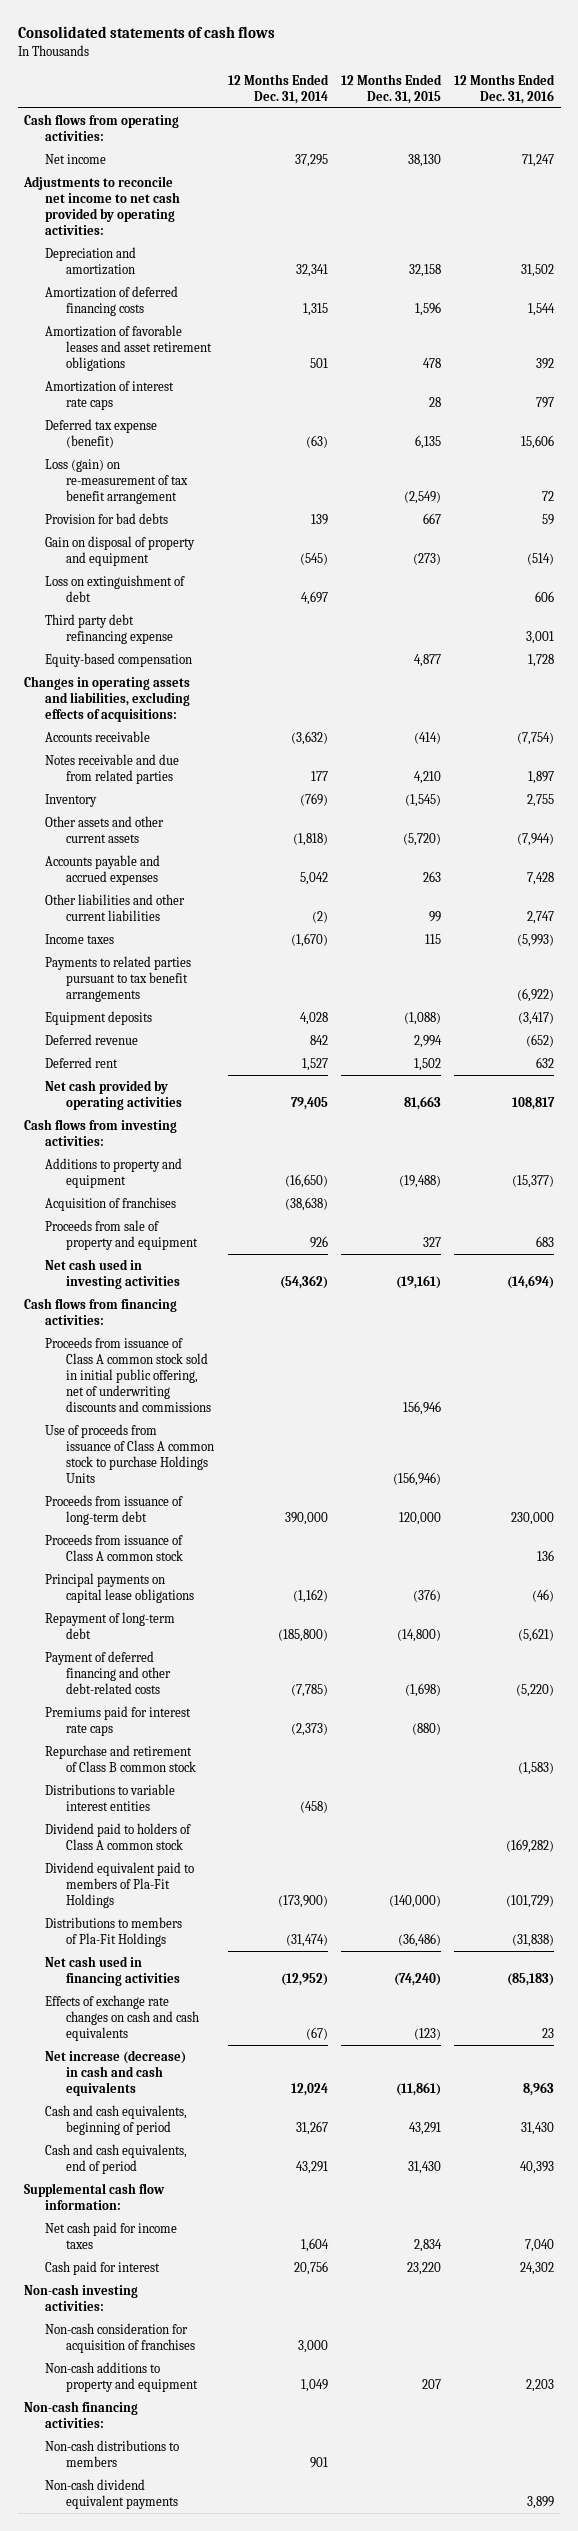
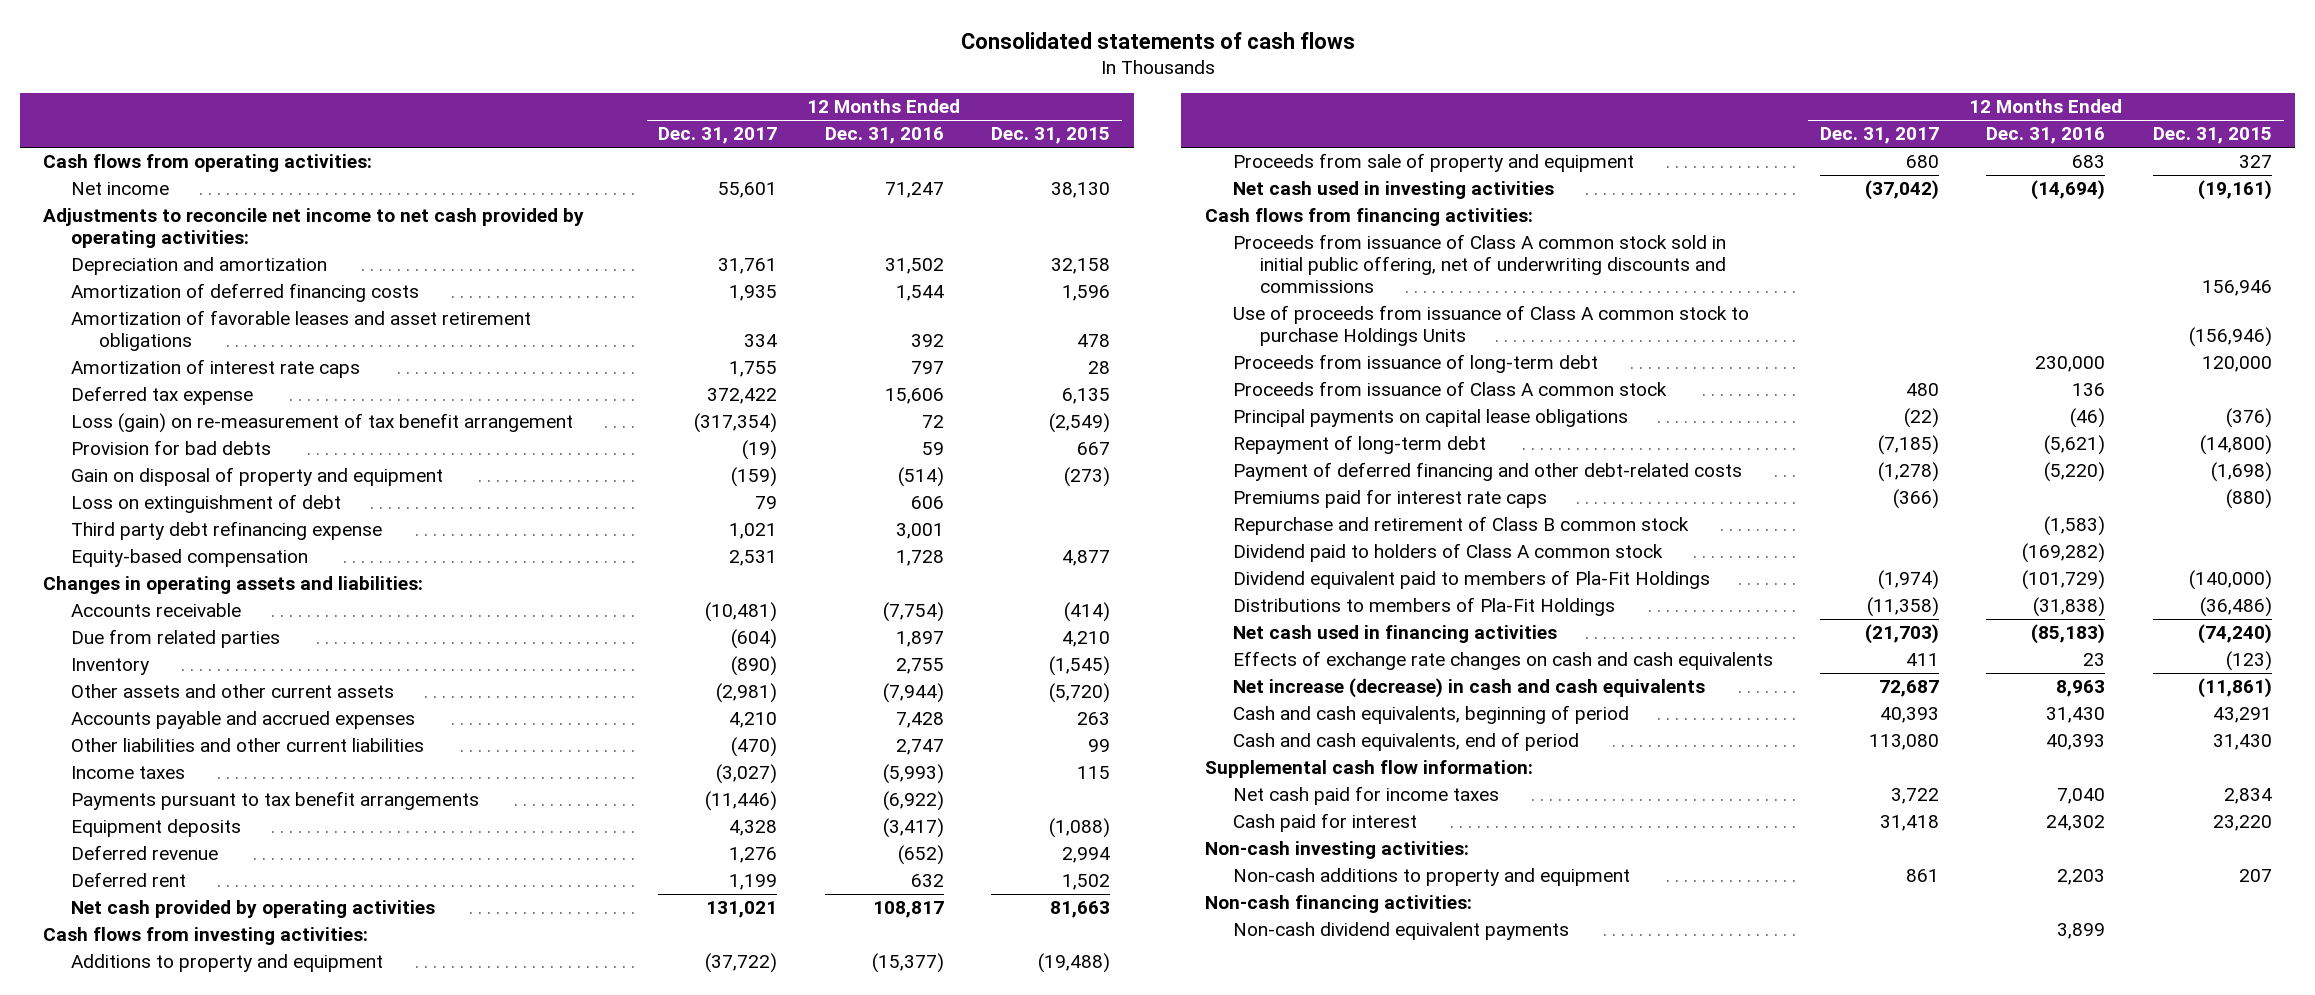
[227,74,329,104] 12 Months Ended Dec. 31, 2014 -> none
none -> [658,127,778,145] Dec. 31, 2017
[45,418,158,448] Deferred tax expense (benefit) -> [70,386,253,406] Deferred tax expense
[24,675,191,722] Changes in operating assets and liabilities, excluding effects of acquisitions: -> [43,576,424,595] Changes in operating assets and liabilities:
[45,753,180,784] Notes receivable and due from related parties -> [70,629,280,649] Due from related parties
[45,955,192,1002] Payments to related parties pursuant to tax benefit arrangements -> [70,791,479,811] Payments pursuant to tax benefit arrangements
[45,1196,177,1211] Acquisition of franchises -> none
[45,1783,176,1811] Distributions to variable interest entities -> none
[45,2322,196,2353] Non-cash consideration for acquisition of franchises -> none
[45,2439,180,2467] Non-cash distributions to members -> none

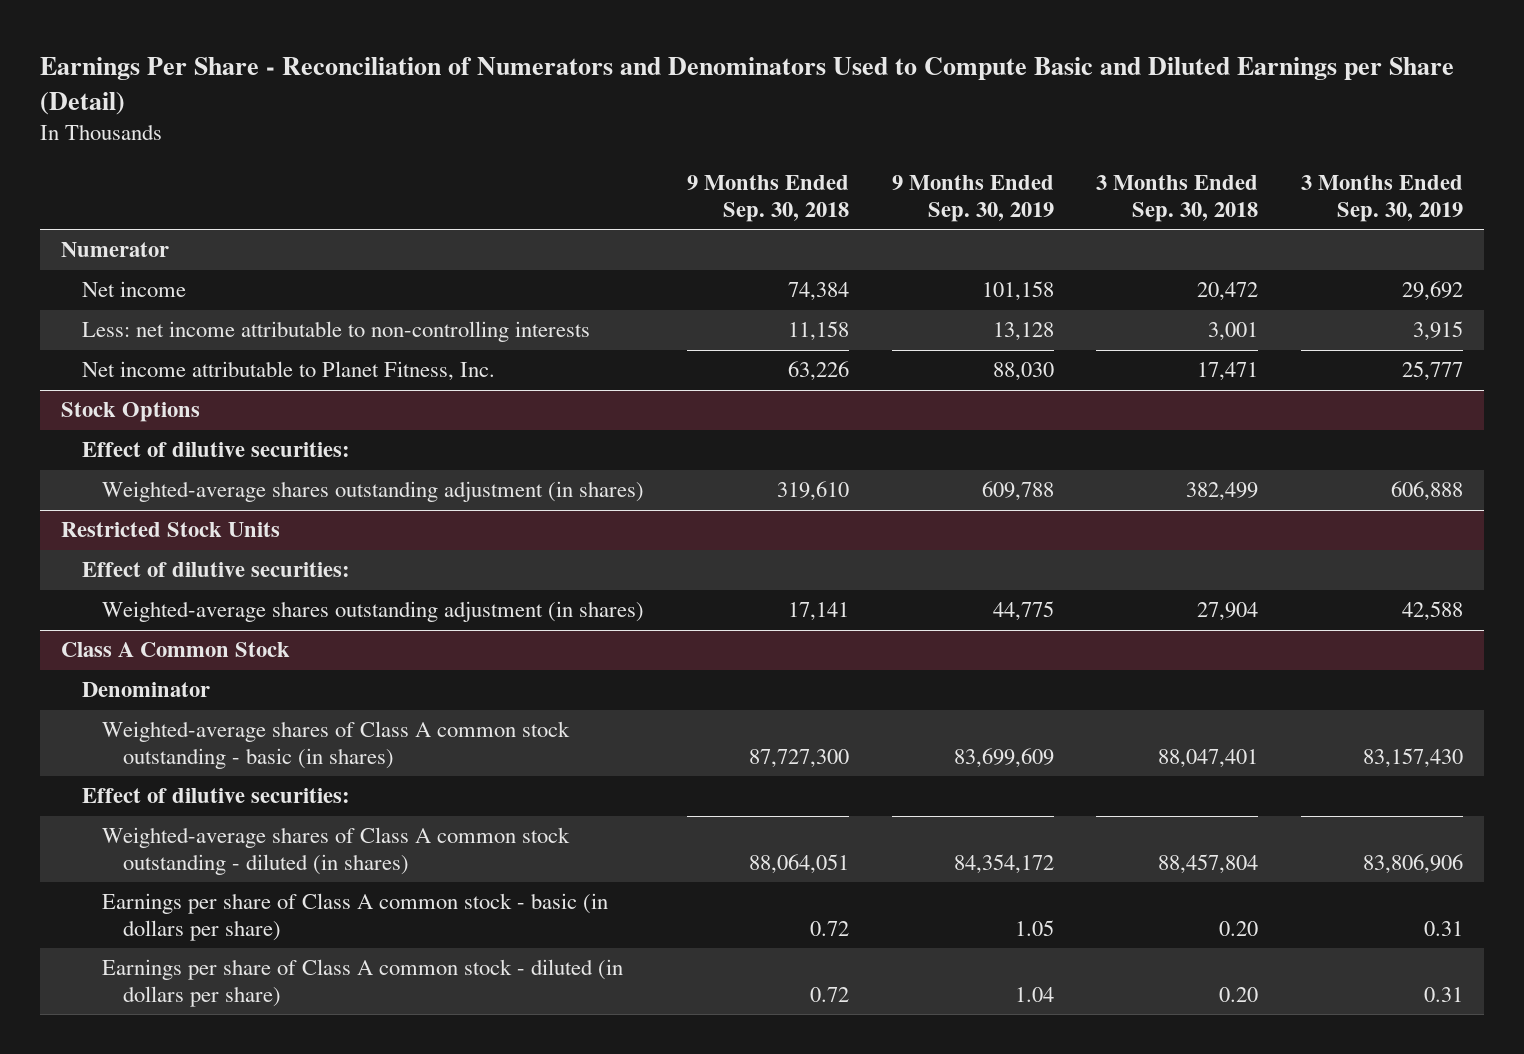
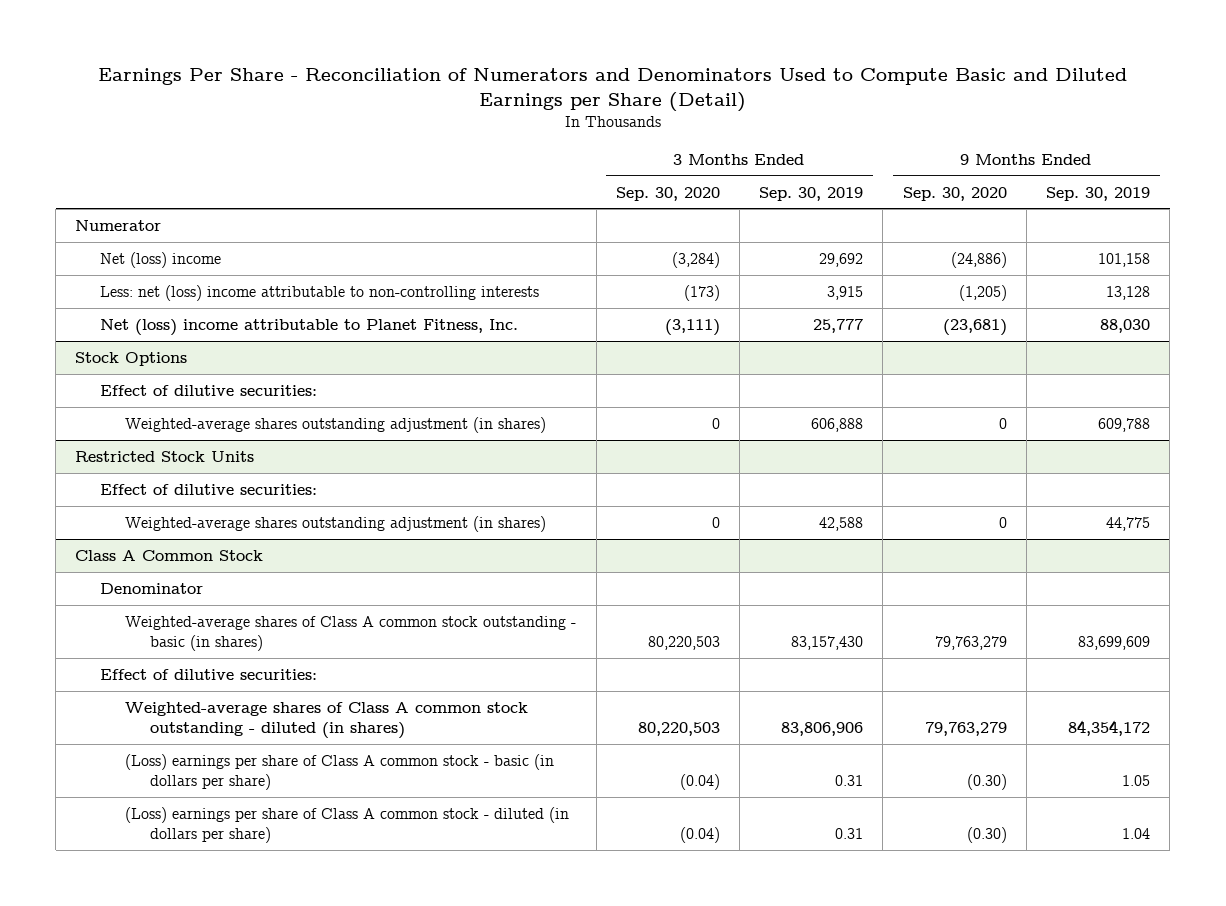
[686,175,849,222] 9 Months Ended Sep. 30, 2018 -> none
[1096,175,1259,222] 3 Months Ended Sep. 30, 2018 -> none
none -> [615,186,720,201] Sep. 30, 2020
none -> [902,186,1007,201] Sep. 30, 2020
[81,281,186,298] Net income -> [100,251,222,268] Net (loss) income
[81,321,590,343] Less: net income attributable to non-controlling interests -> [100,284,540,301] Less: net (loss) income attributable to non-controlling interests
[81,361,495,382] Net income attributable to Planet Fitness, Inc. -> [100,318,519,336] Net (loss) income attributable to Planet Fitness, Inc.
[102,893,609,941] Earnings per share of Class A common stock - basic (in dollars per share) -> [125,753,555,790] (Loss) earnings per share of Class A common stock - basic (in dollars per share)
[102,959,624,1007] Earnings per share of Class A common stock - diluted (in dollars per share) -> [125,806,570,843] (Loss) earnings per share of Class A common stock - diluted (in dollars per share)

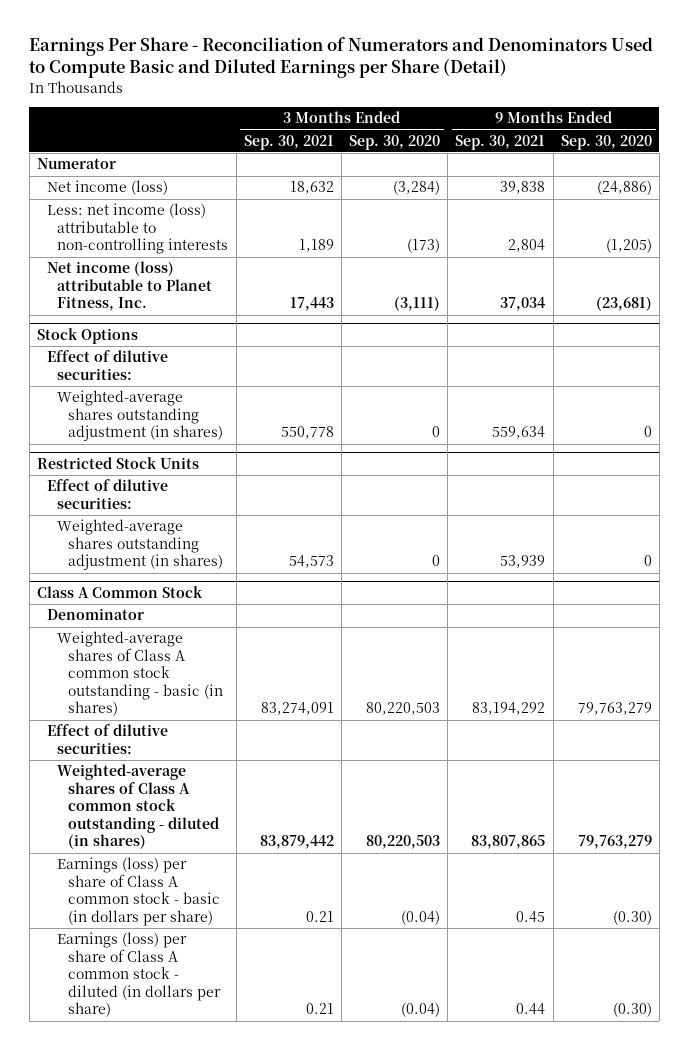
[759,186,864,201] Sep. 30, 2019 -> none
[1046,186,1151,201] Sep. 30, 2019 -> none
none -> [243,134,334,150] Sep. 30, 2021
none -> [455,134,546,150] Sep. 30, 2021
[100,251,222,268] Net (loss) income -> [47,180,169,196] Net income (loss)
[100,284,540,301] Less: net (loss) income attributable to non-controlling interests -> [47,203,229,255] Less: net income (loss) attributable to non-controlling interests
[100,318,519,336] Net (loss) income attributable to Planet Fitness, Inc. -> [47,261,213,312] Net income (loss) attributable to Planet Fitness, Inc.
[125,753,555,790] (Loss) earnings per share of Class A common stock - basic (in dollars per share) -> [57,857,220,926] Earnings (loss) per share of Class A common stock - basic (in dollars per share)
[125,806,570,843] (Loss) earnings per share of Class A common stock - diluted (in dollars per share) -> [57,932,221,1018] Earnings (loss) per share of Class A common stock - diluted (in dollars per share)

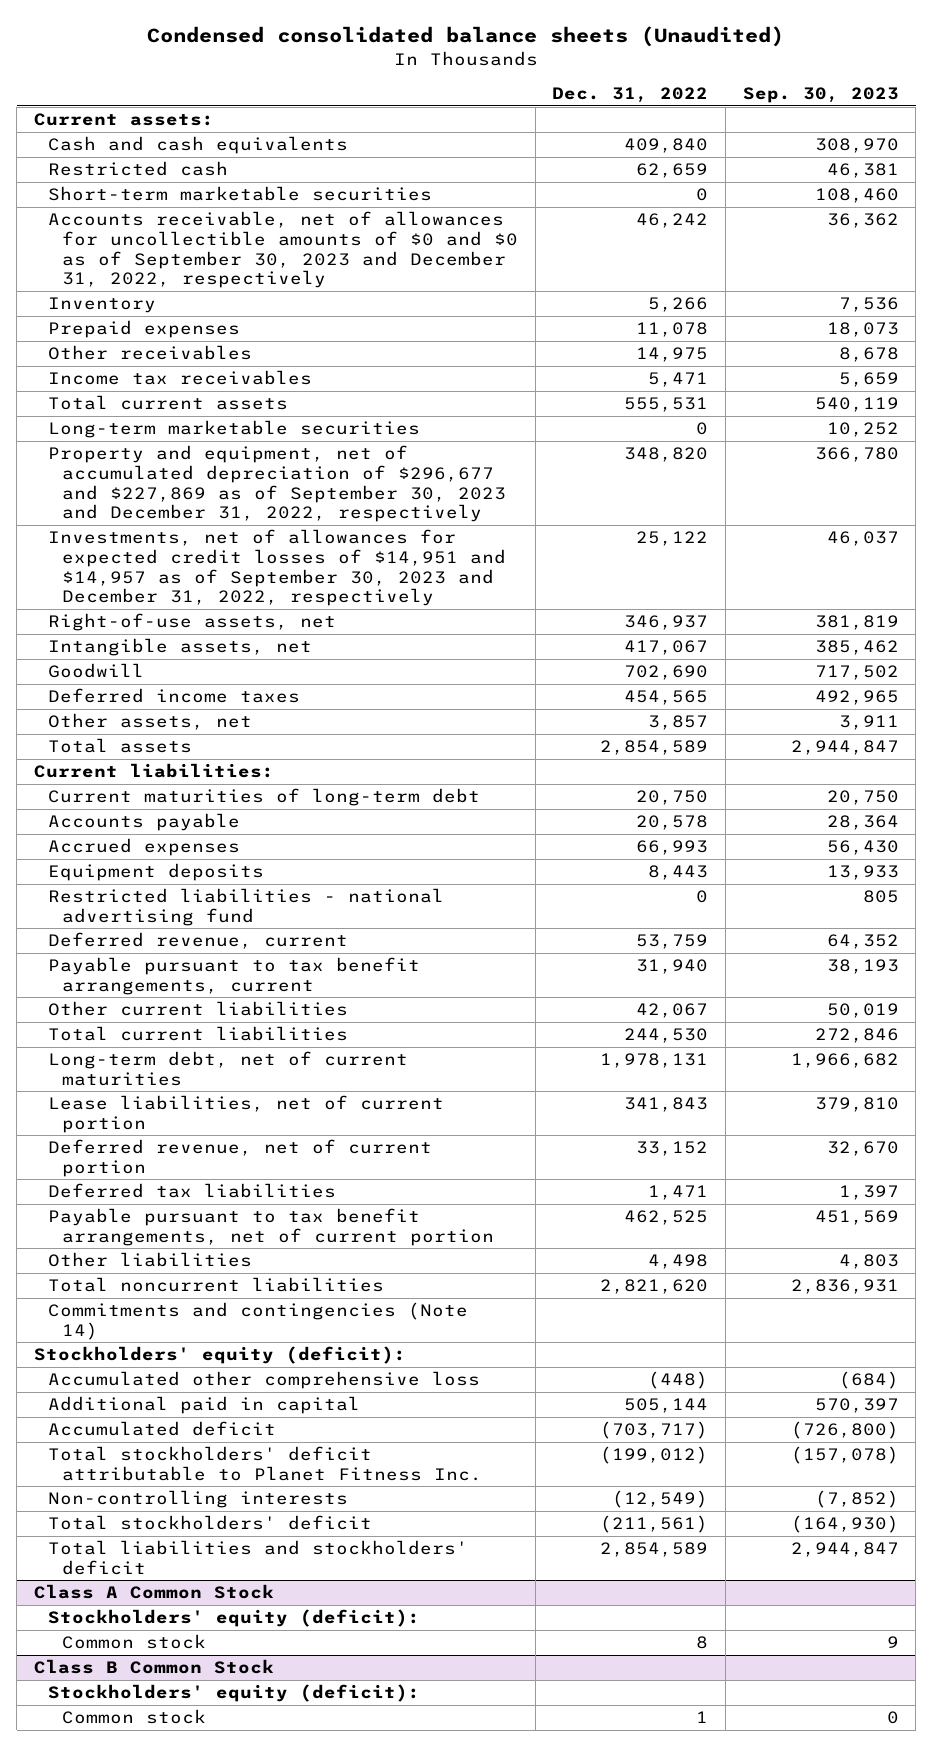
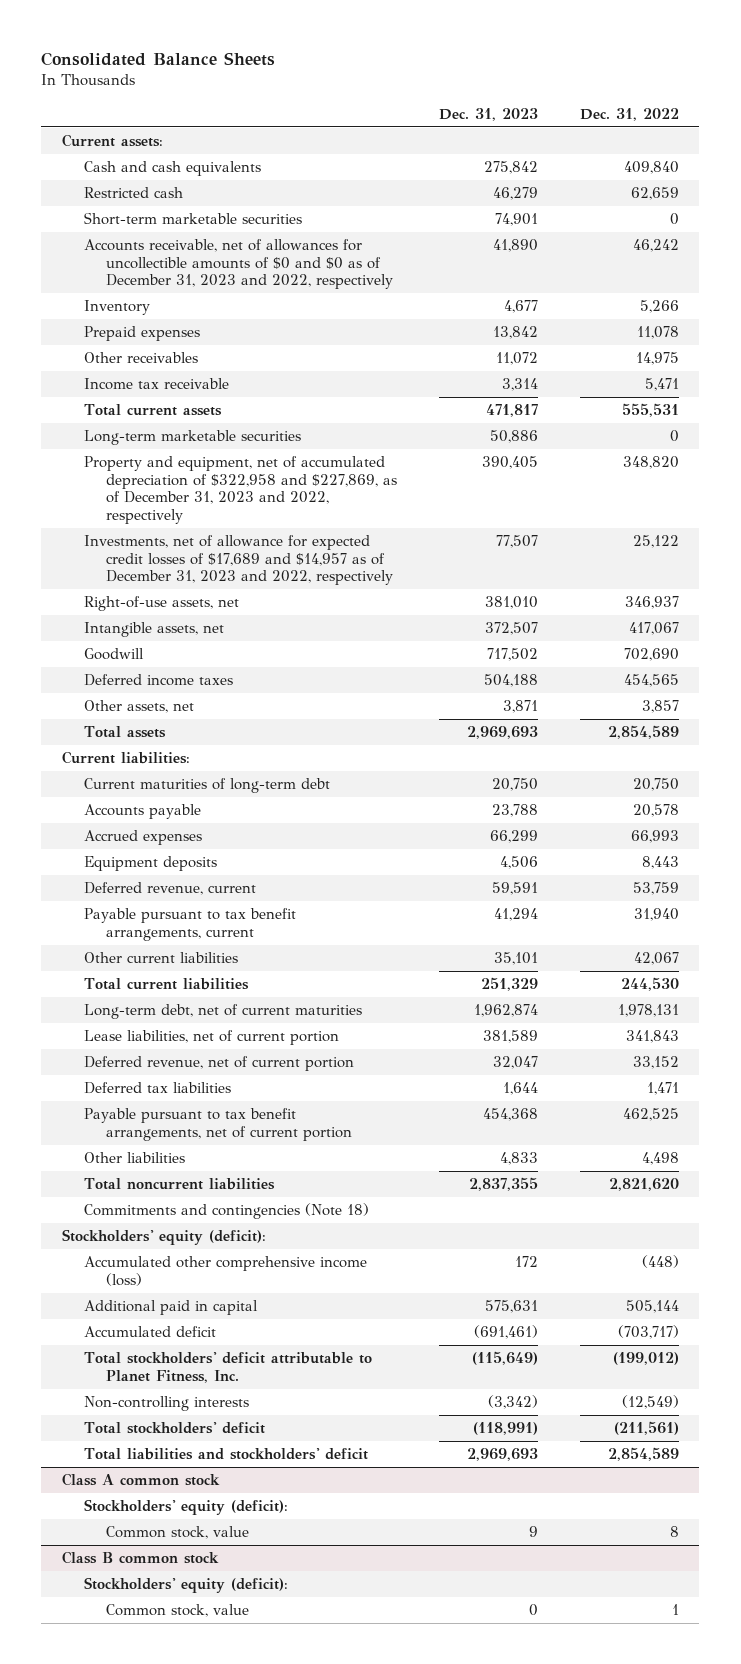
[147,26,785,48] Condensed consolidated balance sheets (Unaudited) -> [41,51,276,66] Consolidated Balance Sheets
[742,87,899,104] Sep. 30, 2023 -> none
none -> [438,107,538,121] Dec. 31, 2023
[48,211,519,289] Accounts receivable, net of allowances for uncollectible amounts of $0 and $0 as of September 30, 2023 and December 31, 2022, respectively -> [84,239,394,290] Accounts receivable, net of allowances for uncollectible amounts of $0 and $0 as of December 31, 2023 and 2022, respectively
[48,370,313,386] Income tax receivables -> [84,378,230,391] Income tax receivable
[48,445,507,523] Property and equipment, net of accumulated depreciation of $296,677 and $227,869 as of September 30, 2023 and December 31, 2022, respectively -> [84,456,398,525] Property and equipment, net of accumulated depreciation of $322,958 and $227,869, as of December 31, 2023 and 2022, respectively
[48,529,507,607] Investments, net of allowances for expected credit losses of $14,951 and $14,957 as of September 30, 2023 and December 31, 2022, respectively -> [84,535,394,586] Investments, net of allowance for expected credit losses of $17,689 and $14,957 as of December 31, 2023 and 2022, respectively
[48,888,445,926] Restricted liabilities - national advertising fund -> none
[48,1302,469,1340] Commitments and contingencies (Note 14) -> [84,1203,370,1220] Commitments and contingencies (Note 18)
[48,1371,481,1390] Accumulated other comprehensive loss -> [84,1256,368,1286] Accumulated other comprehensive income (loss)
[48,1446,483,1481] Total stockholders' deficit attributable to Planet Fitness Inc. -> [84,1352,373,1383] Total stockholders' deficit attributable to Planet Fitness, Inc.
[33,1584,274,1600] Class A Common Stock -> [62,1473,221,1487] Class A common stock
[62,1634,207,1650] Common stock -> [106,1526,250,1540] Common stock, value
[33,1659,274,1675] Class B Common Stock -> [62,1551,220,1565] Class B common stock
[62,1709,207,1725] Common stock -> [106,1604,250,1618] Common stock, value

